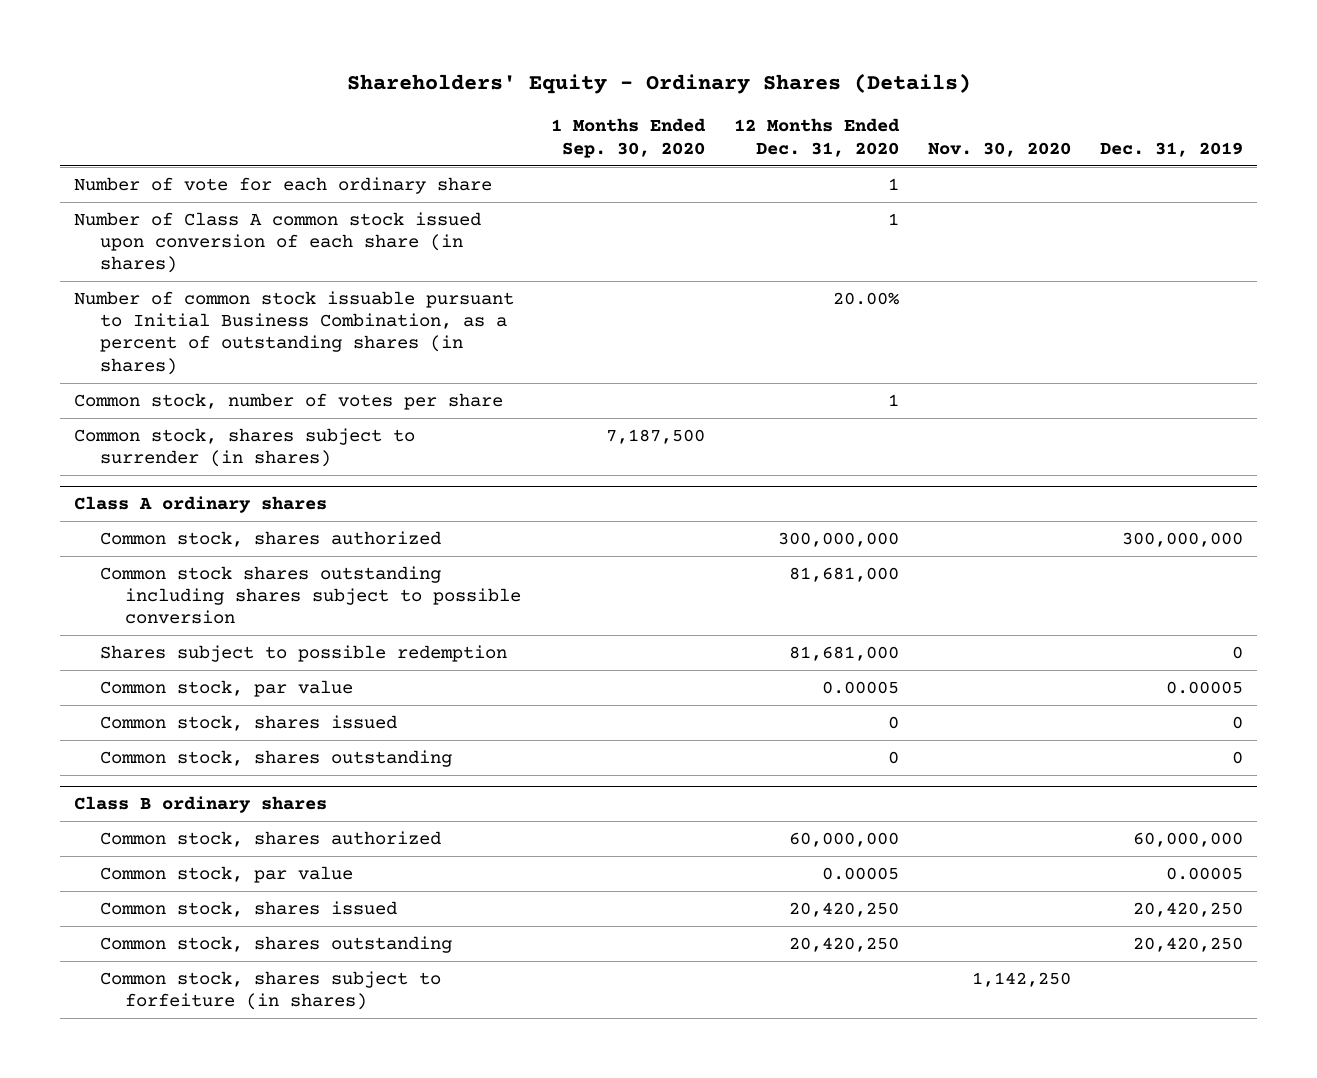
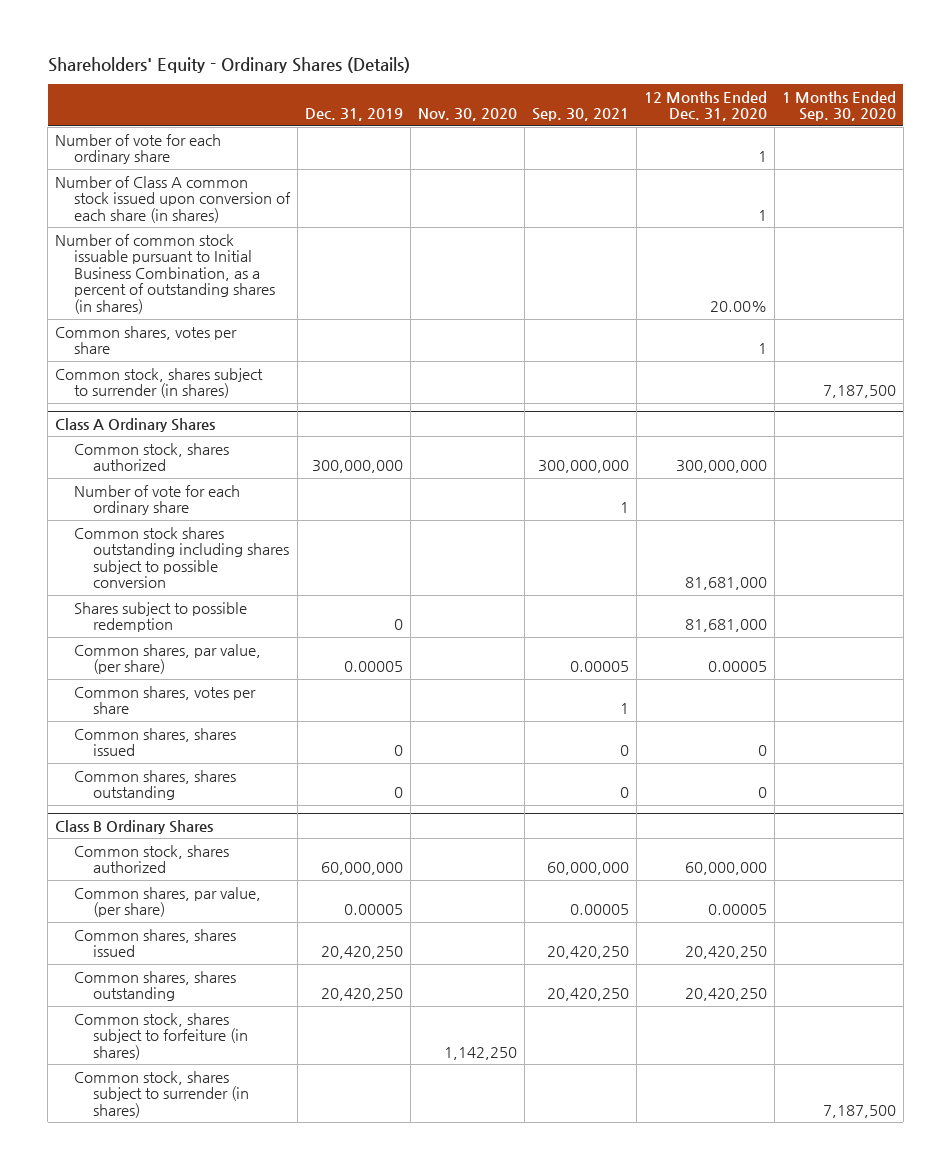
none -> [532,108,630,122] Sep. 30, 2021
[74,393,504,411] Common stock, number of votes per share -> [55,325,238,355] Common shares, votes per share
[74,496,328,514] Class A ordinary shares -> [55,417,216,432] Class A Ordinary Shares
none -> [74,484,241,516] Number of vote for each ordinary share
[99,680,353,698] Common stock, par value -> [74,643,262,675] Common shares, par value, (per share)
none -> [74,685,257,715] Common shares, votes per share
[99,715,397,732] Common stock, shares issued -> [74,727,237,757] Common shares, shares issued
[99,750,452,768] Common stock, shares outstanding -> [74,769,237,801] Common shares, shares outstanding
[74,796,328,814] Class B ordinary shares -> [55,819,214,834] Class B Ordinary Shares
[99,866,353,884] Common stock, par value -> [74,886,262,918] Common shares, par value, (per share)
[99,901,397,918] Common stock, shares issued -> [74,928,237,958] Common shares, shares issued
[99,936,452,954] Common stock, shares outstanding -> [74,970,237,1002] Common shares, shares outstanding
none -> [74,1070,250,1118] Common stock, shares subject to surrender (in shares)

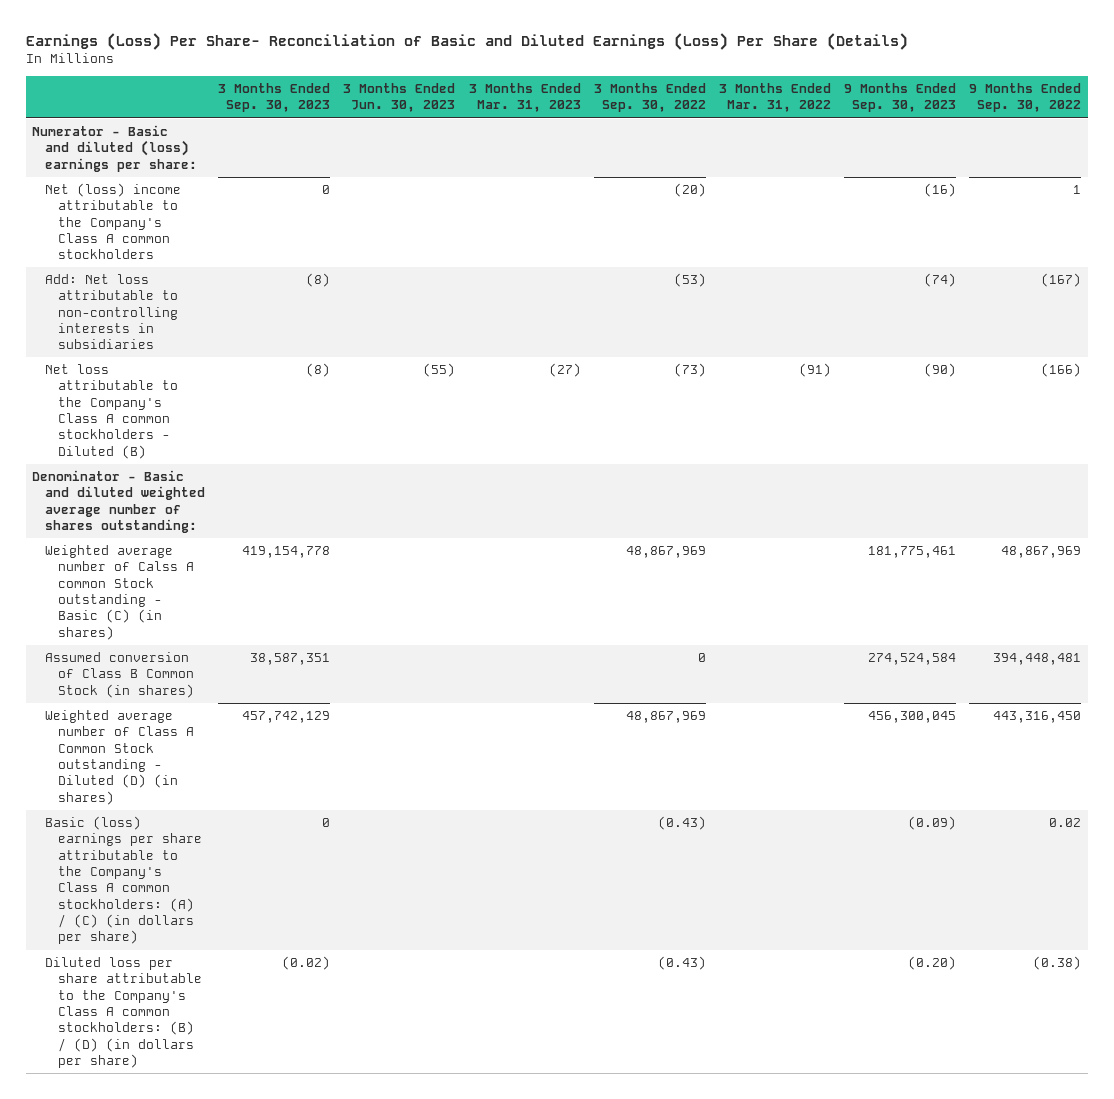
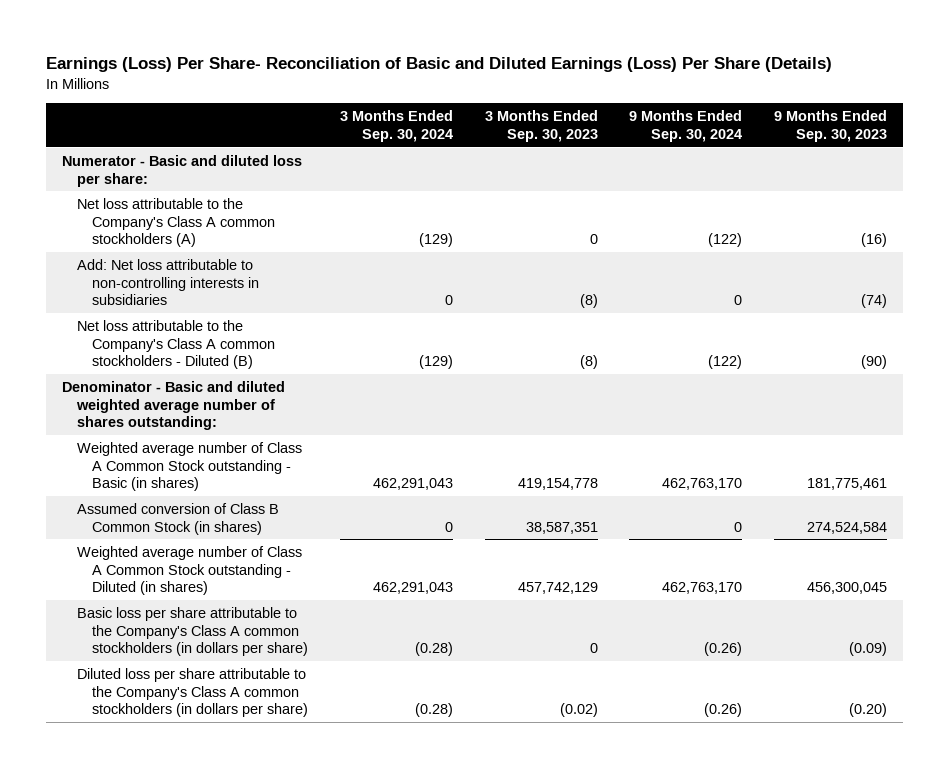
[343,83,456,113] 3 Months Ended Jun. 30, 2023 -> none
[468,83,581,113] 3 Months Ended Mar. 31, 2023 -> none
[593,83,706,113] 3 Months Ended Sep. 30, 2022 -> none
[718,83,831,113] 3 Months Ended Mar. 31, 2022 -> none
[969,83,1082,113] 9 Months Ended Sep. 30, 2022 -> none
none -> [340,110,454,142] 3 Months Ended Sep. 30, 2024
none -> [629,110,743,142] 9 Months Ended Sep. 30, 2024
[32,125,198,172] Numerator - Basic and diluted (loss) earnings per share: -> [61,154,302,187] Numerator - Basic and diluted loss per share:
[45,183,182,260] Net (loss) income attributable to the Company's Class A common stockholders -> [77,197,276,248] Net loss attributable to the Company's Class A common stockholders (A)
[45,545,194,640] Weighted average number of Calss A common Stock outstanding - Basic (C) (in shares) -> [77,441,303,492] Weighted average number of Class A Common Stock outstanding - Basic (in shares)
[45,710,194,805] Weighted average number of Class A Common Stock outstanding - Diluted (D) (in shares) -> [77,545,303,596] Weighted average number of Class A Common Stock outstanding - Diluted (in shares)
[45,816,202,945] Basic (loss) earnings per share attributable to the Company's Class A common stockholders: (A) / (C) (in dollars per share) -> [77,606,309,657] Basic loss per share attributable to the Company's Class A common stockholders (in dollars per share)
[45,957,202,1069] Diluted loss per share attributable to the Company's Class A common stockholders: (B) / (D) (in dollars per share) -> [77,667,309,718] Diluted loss per share attributable to the Company's Class A common stockholders (in dollars per share)

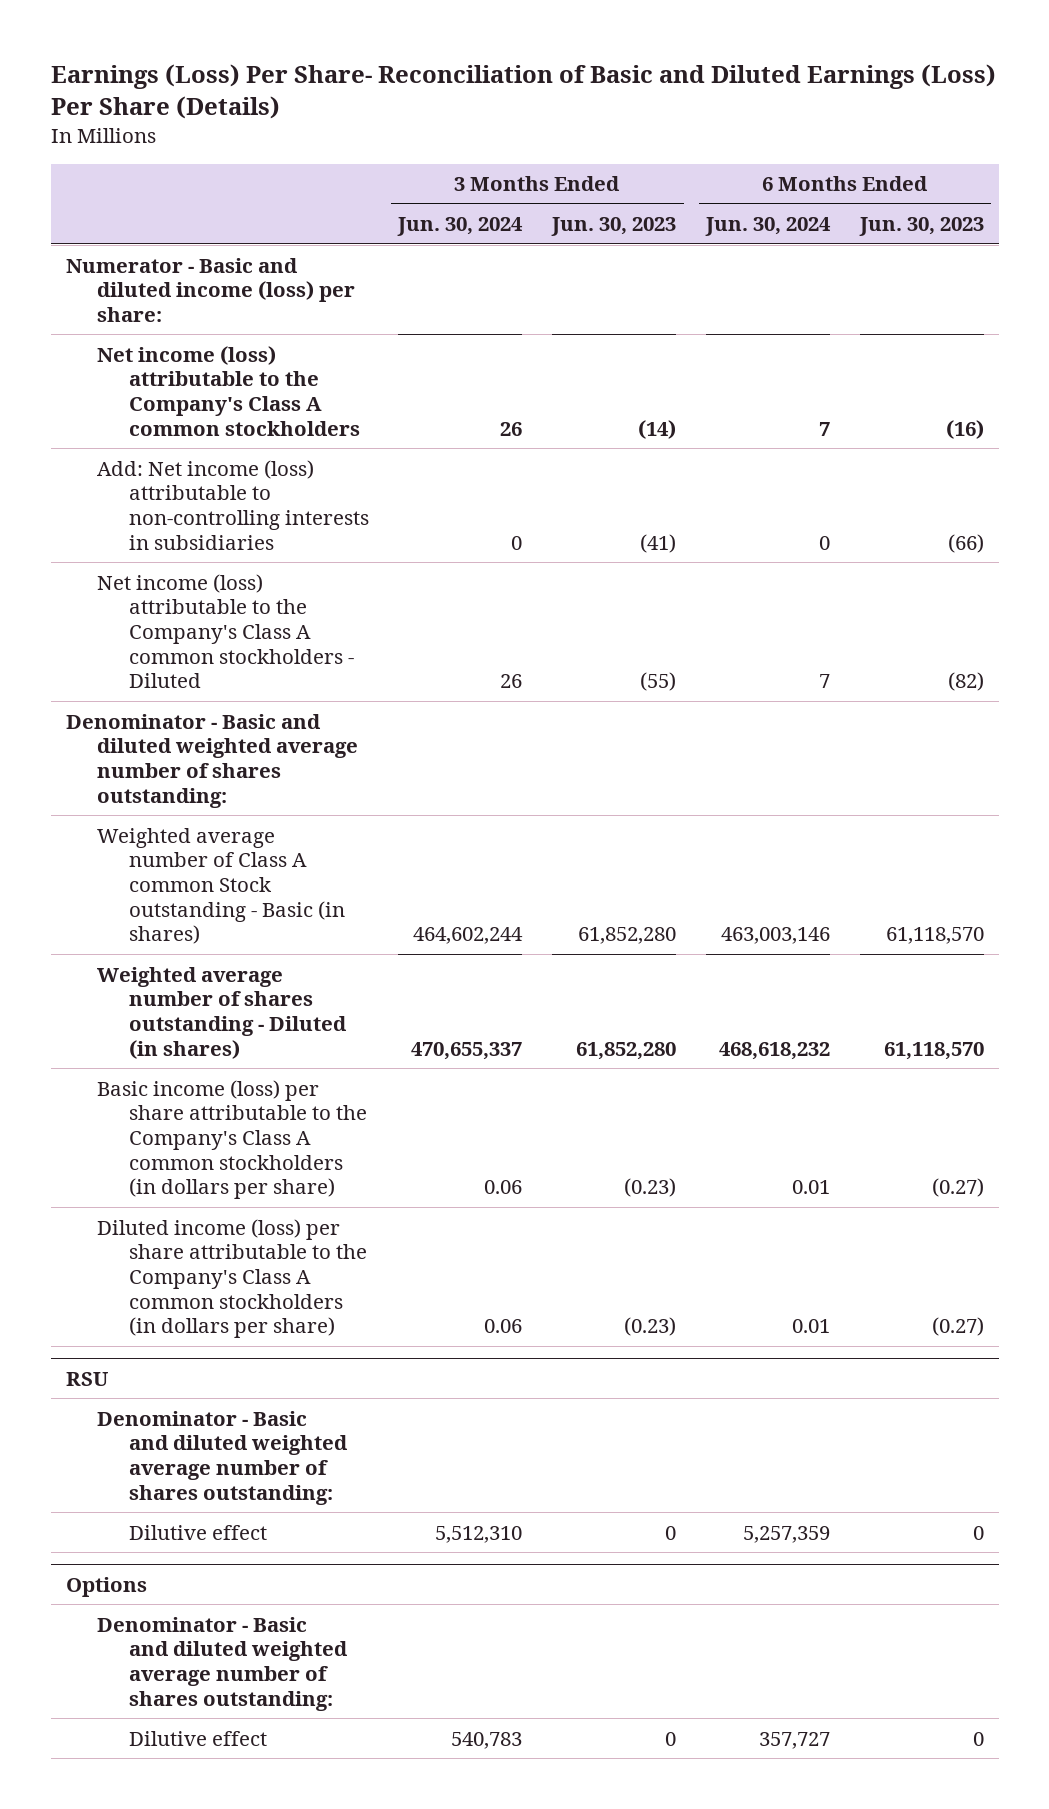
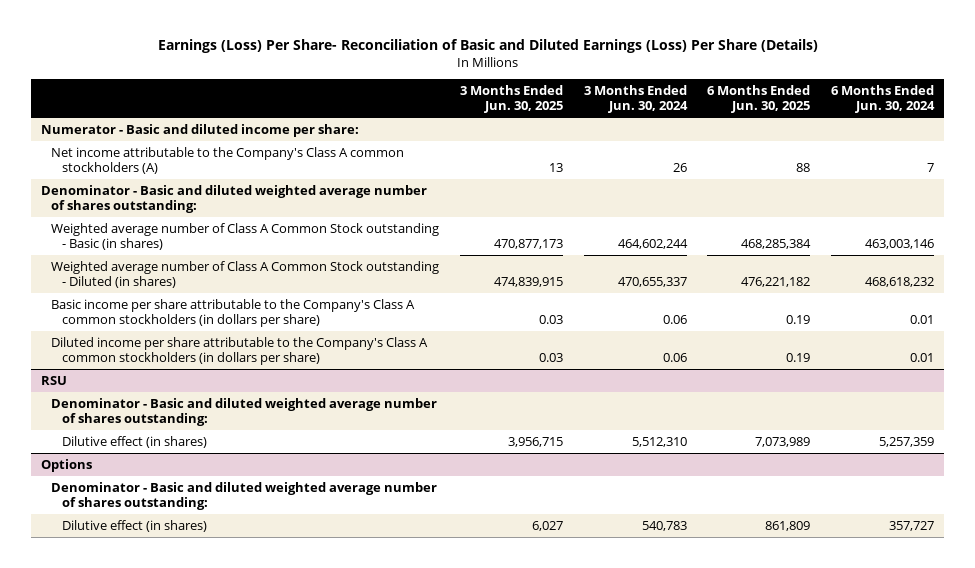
[551,217,677,237] Jun. 30, 2023 -> none
[858,217,984,237] Jun. 30, 2023 -> none
none -> [460,84,564,114] 3 Months Ended Jun. 30, 2025
none -> [707,84,811,114] 6 Months Ended Jun. 30, 2025
[97,459,369,550] Add: Net income (loss) attributable to non-controlling interests in subsidiaries -> none
[97,573,354,689] Net income (loss) attributable to the Company's Class A common stockholders - Diluted -> none
[65,257,356,322] Numerator - Basic and diluted income (loss) per share: -> [41,123,360,137] Numerator - Basic and diluted income per share:
[97,345,360,436] Net income (loss) attributable to the Company's Class A common stockholders -> [51,146,405,175] Net income attributable to the Company's Class A common stockholders (A)
[97,827,345,945] Weighted average number of Class A common Stock outstanding - Basic (in shares) -> [51,222,440,251] Weighted average number of Class A Common Stock outstanding - Basic (in shares)
[97,966,347,1059] Weighted average number of shares outstanding - Diluted (in shares) -> [51,260,440,289] Weighted average number of Class A Common Stock outstanding - Diluted (in shares)
[97,1079,367,1200] Basic income (loss) per share attributable to the Company's Class A common stockholders (in dollars per share) -> [51,298,416,328] Basic income per share attributable to the Company's Class A common stockholders (in dollars per share)
[97,1218,367,1339] Diluted income (loss) per share attributable to the Company's Class A common stockholders (in dollars per share) -> [51,336,429,366] Diluted income per share attributable to the Company's Class A common stockholders (in dollars per share)
[128,1524,267,1540] Dilutive effect -> [61,435,207,448] Dilutive effect (in shares)
[128,1730,267,1746] Dilutive effect -> [61,519,207,532] Dilutive effect (in shares)

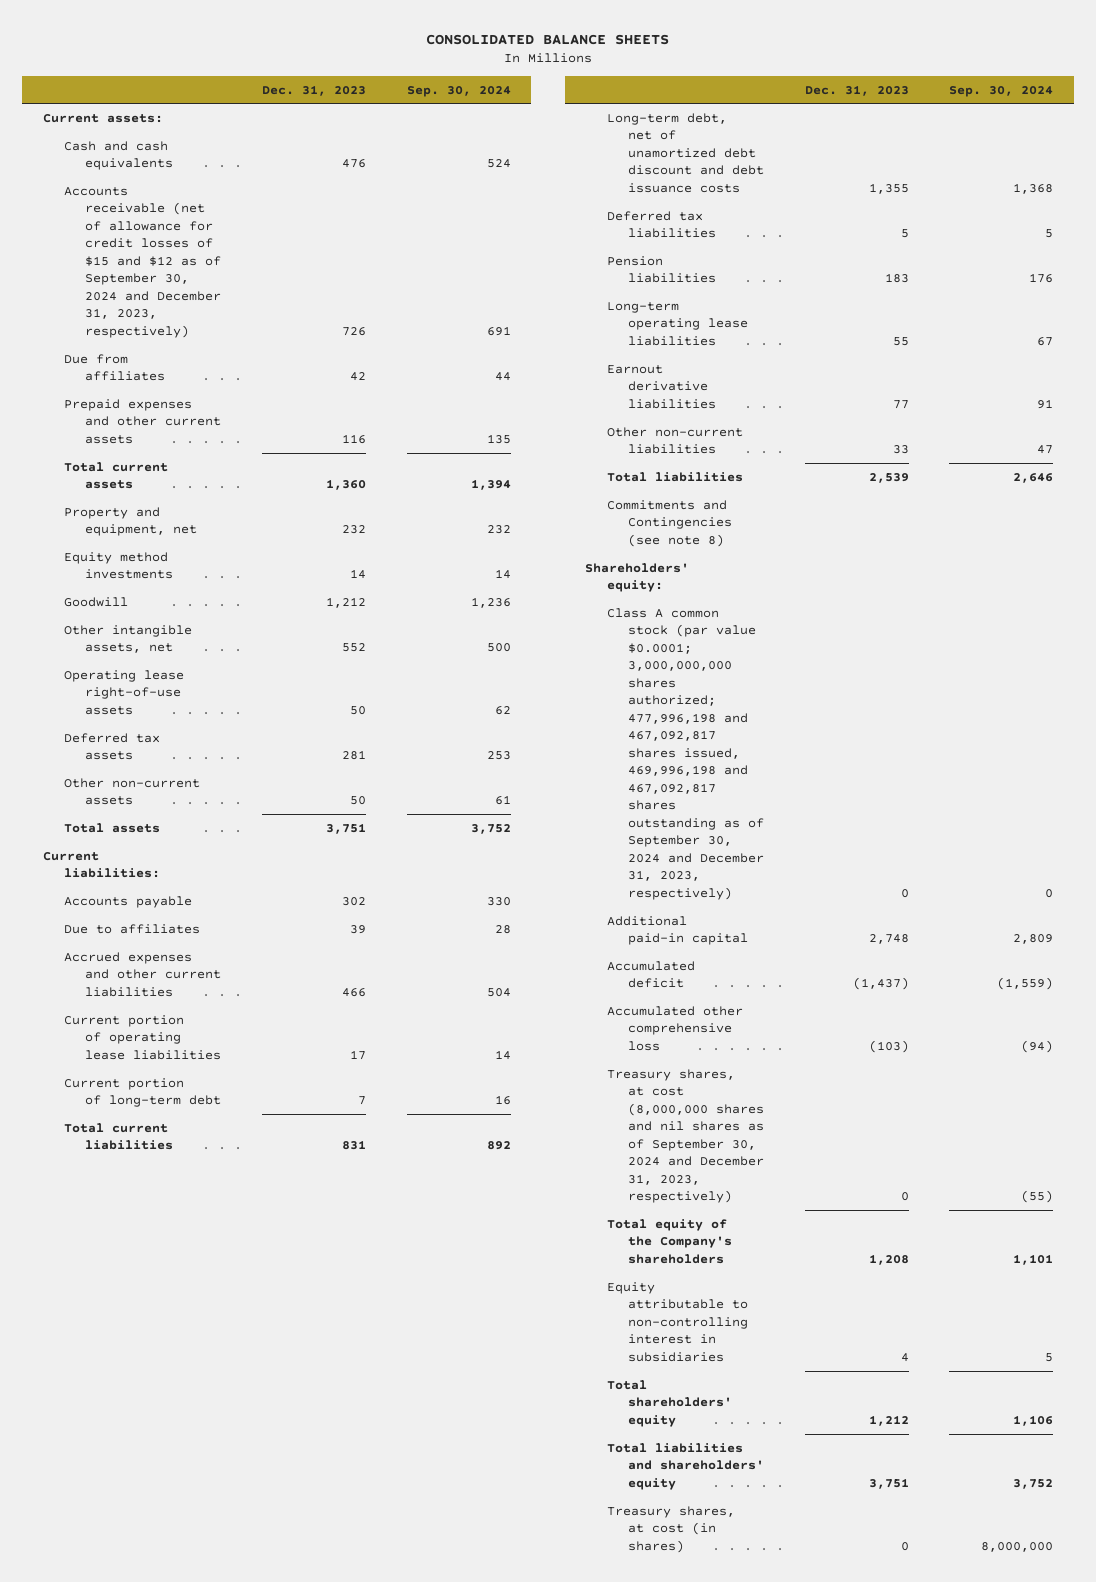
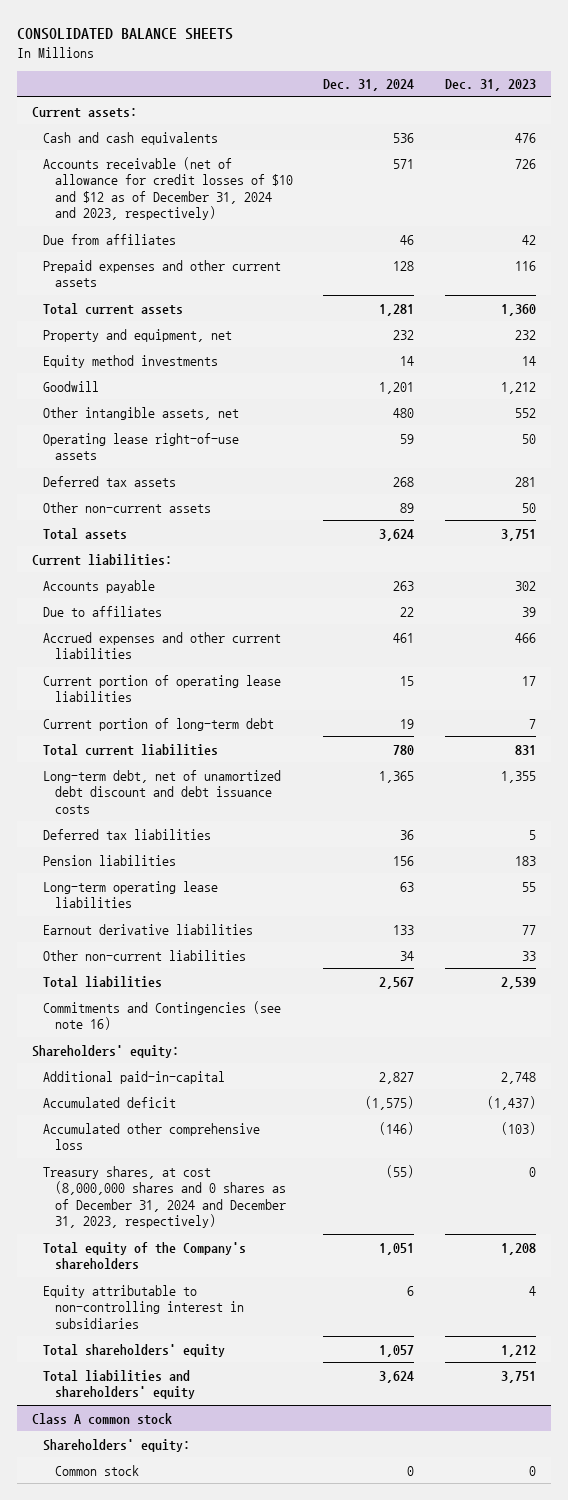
[406,85,511,97] Sep. 30, 2024 -> none
none -> [323,79,415,92] Dec. 31, 2024
[64,186,222,338] Accounts receivable (net of allowance for credit losses of $15 and $12 as of September 30, 2024 and December 31, 2023, respectively) -> [43,156,293,221] Accounts receivable (net of allowance for credit losses of $10 and $12 as of December 31, 2024 and 2023, respectively)
[606,499,733,547] Commitments and Contingencies (see note 8) -> [43,1000,282,1031] Commitments and Contingencies (see note 16)
[606,607,765,900] Class A common stock (par value $0.0001; 3,000,000,000 shares authorized; 477,996,198 and 467,092,817 shares issued, 469,996,198 and 467,092,817 shares outstanding as of September 30, 2024 and December 31, 2023, respectively) -> none
[606,915,749,946] Additional paid-in capital -> [43,1070,226,1084] Additional paid-in-capital
[606,1068,765,1204] Treasury shares, at cost (8,000,000 shares and nil shares as of September 30, 2024 and December 31, 2023, respectively) -> [43,1165,286,1229] Treasury shares, at cost (8,000,000 shares and 0 shares as of December 31, 2024 and December 31, 2023, respectively)
[606,1505,735,1553] Treasury shares, at cost (in shares) -> none
none -> [31,1412,172,1425] Class A common stock
none -> [43,1438,191,1452] Shareholders' equity:
none -> [54,1464,139,1476] Common stock

